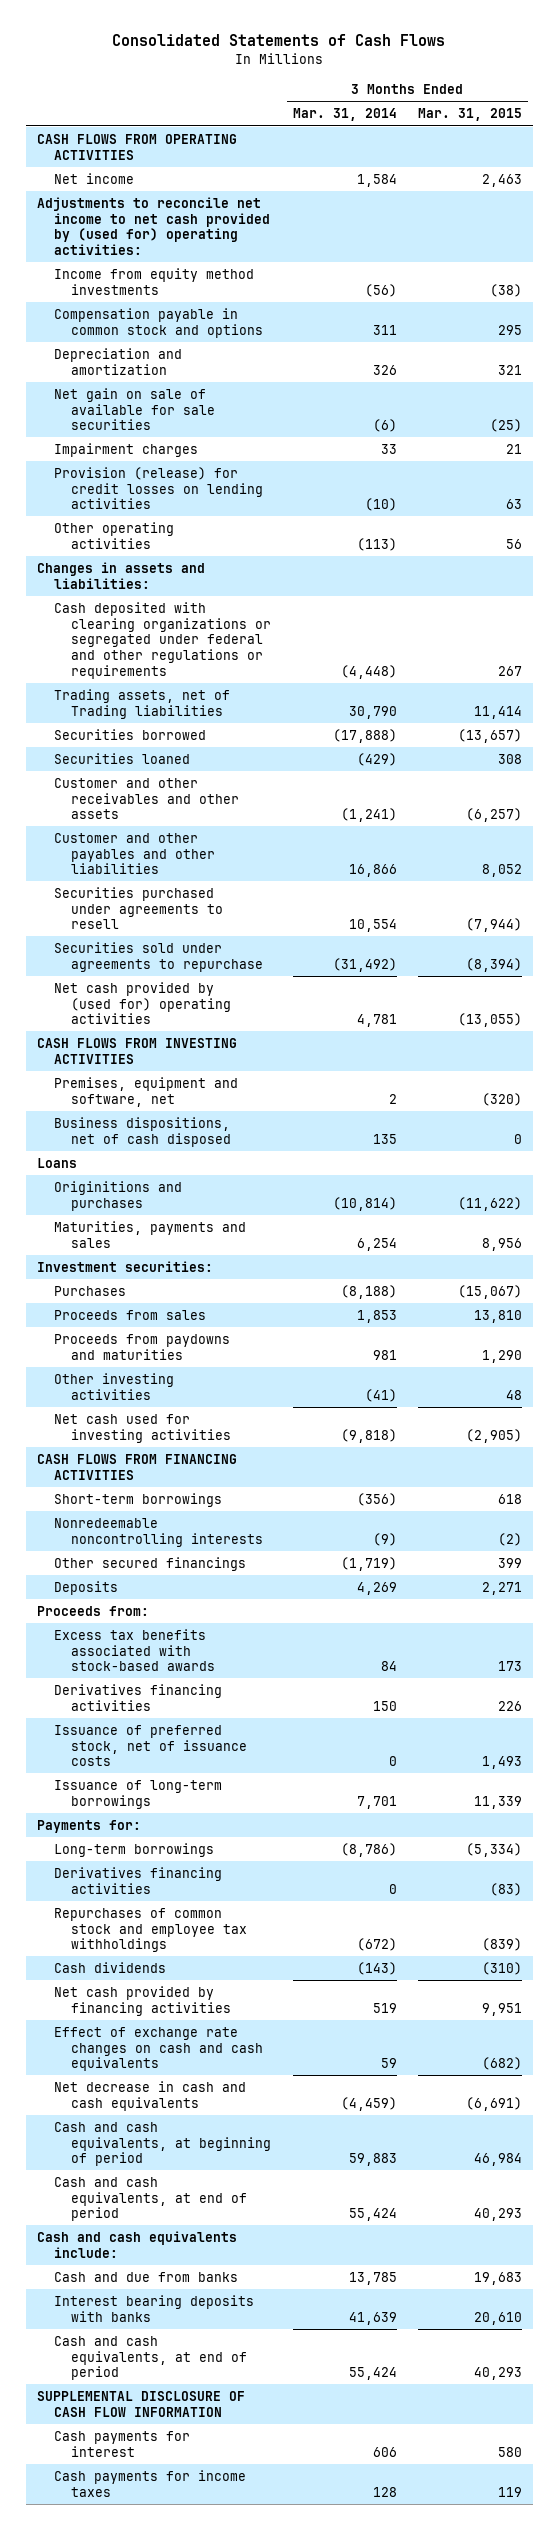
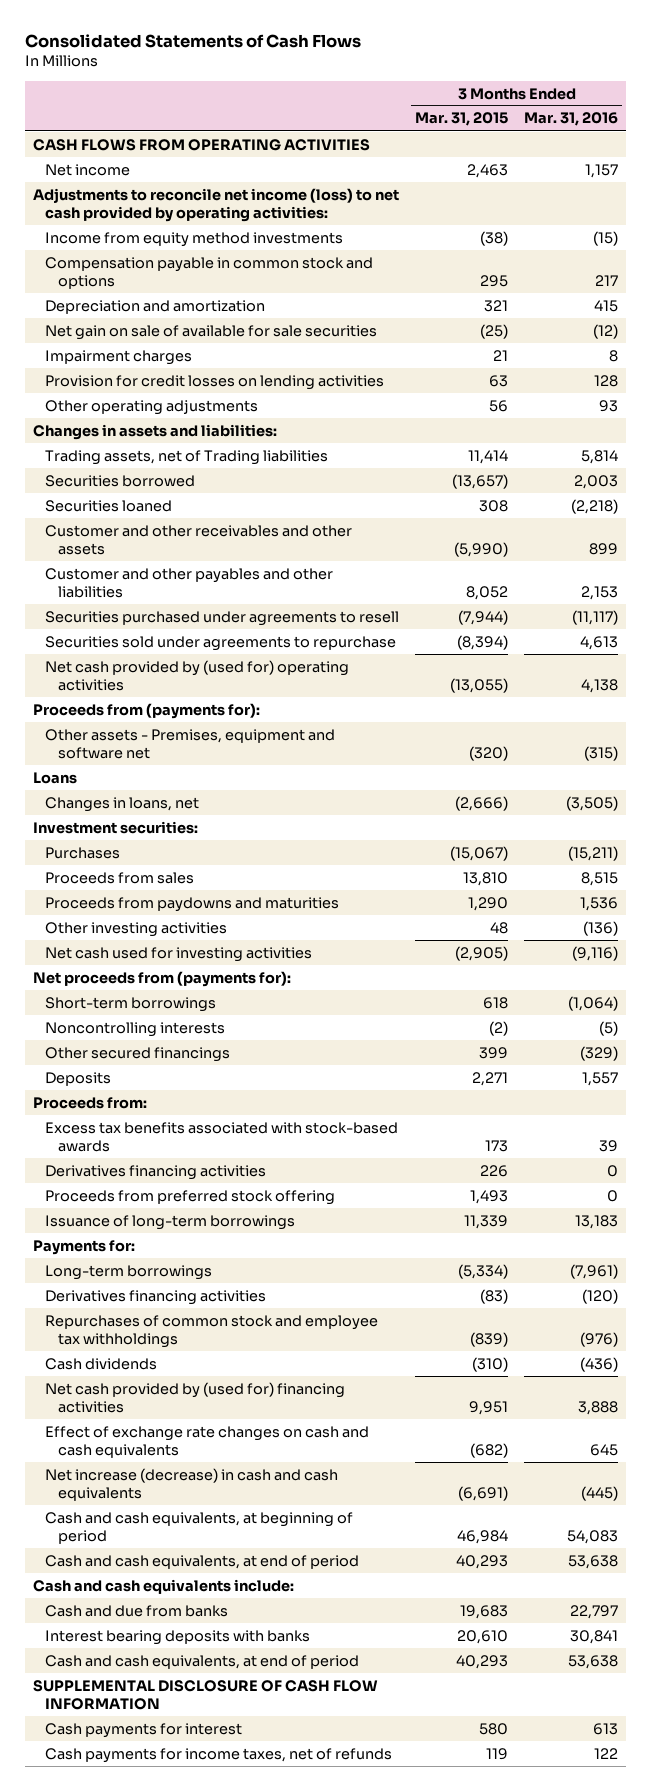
[292,108,397,122] Mar. 31, 2014 -> none
none -> [523,112,618,127] Mar. 31, 2016
[36,196,270,255] Adjustments to reconcile net income to net cash provided by (used for) operating activities: -> [32,187,399,222] Adjustments to reconcile net income (loss) to net cash provided by operating activities:
[53,466,263,510] Provision (release) for credit losses on lending activities -> [45,374,385,390] Provision for credit losses on lending activities
[53,521,174,549] Other operating activities -> [45,399,259,415] Other operating adjustments
[53,601,271,679] Cash deposited with clearing organizations or segregated under federal and other regulations or requirements -> none
[466,808,523,823] (6,257) -> [454,541,509,557] (5,990)
[36,1037,237,1064] CASH FLOWS FROM INVESTING ACTIVITIES -> none
[53,1116,231,1147] Business dispositions, net of cash disposed -> none
none -> [32,702,260,719] Proceeds from (payments for):
[53,1076,238,1107] Premises, equipment and software, net -> [45,728,336,759] Other assets - Premises, equipment and software net
[53,1180,182,1211] Originitions and purchases -> none
[53,1220,246,1248] Maturities, payments and sales -> none
none -> [45,796,200,812] Changes in loans, net
[36,1453,237,1480] CASH FLOWS FROM FINANCING ACTIVITIES -> none
none -> [32,970,291,987] Net proceeds from (payments for):
[53,1517,263,1547] Nonredeemable noncontrolling interests -> [45,1021,226,1037] Noncontrolling interests
[53,1724,247,1767] Issuance of preferred stock, net of issuance costs -> [45,1189,336,1205] Proceeds from preferred stock offering
[53,1985,231,2016] Net cash provided by financing activities -> [45,1381,346,1413] Net cash provided by (used for) financing activities
[53,2080,246,2111] Net decrease in cash and cash equivalents -> [45,1467,339,1501] Net increase (decrease) in cash and cash equivalents
[53,2469,246,2497] Cash payments for income taxes -> [45,1747,393,1763] Cash payments for income taxes, net of refunds

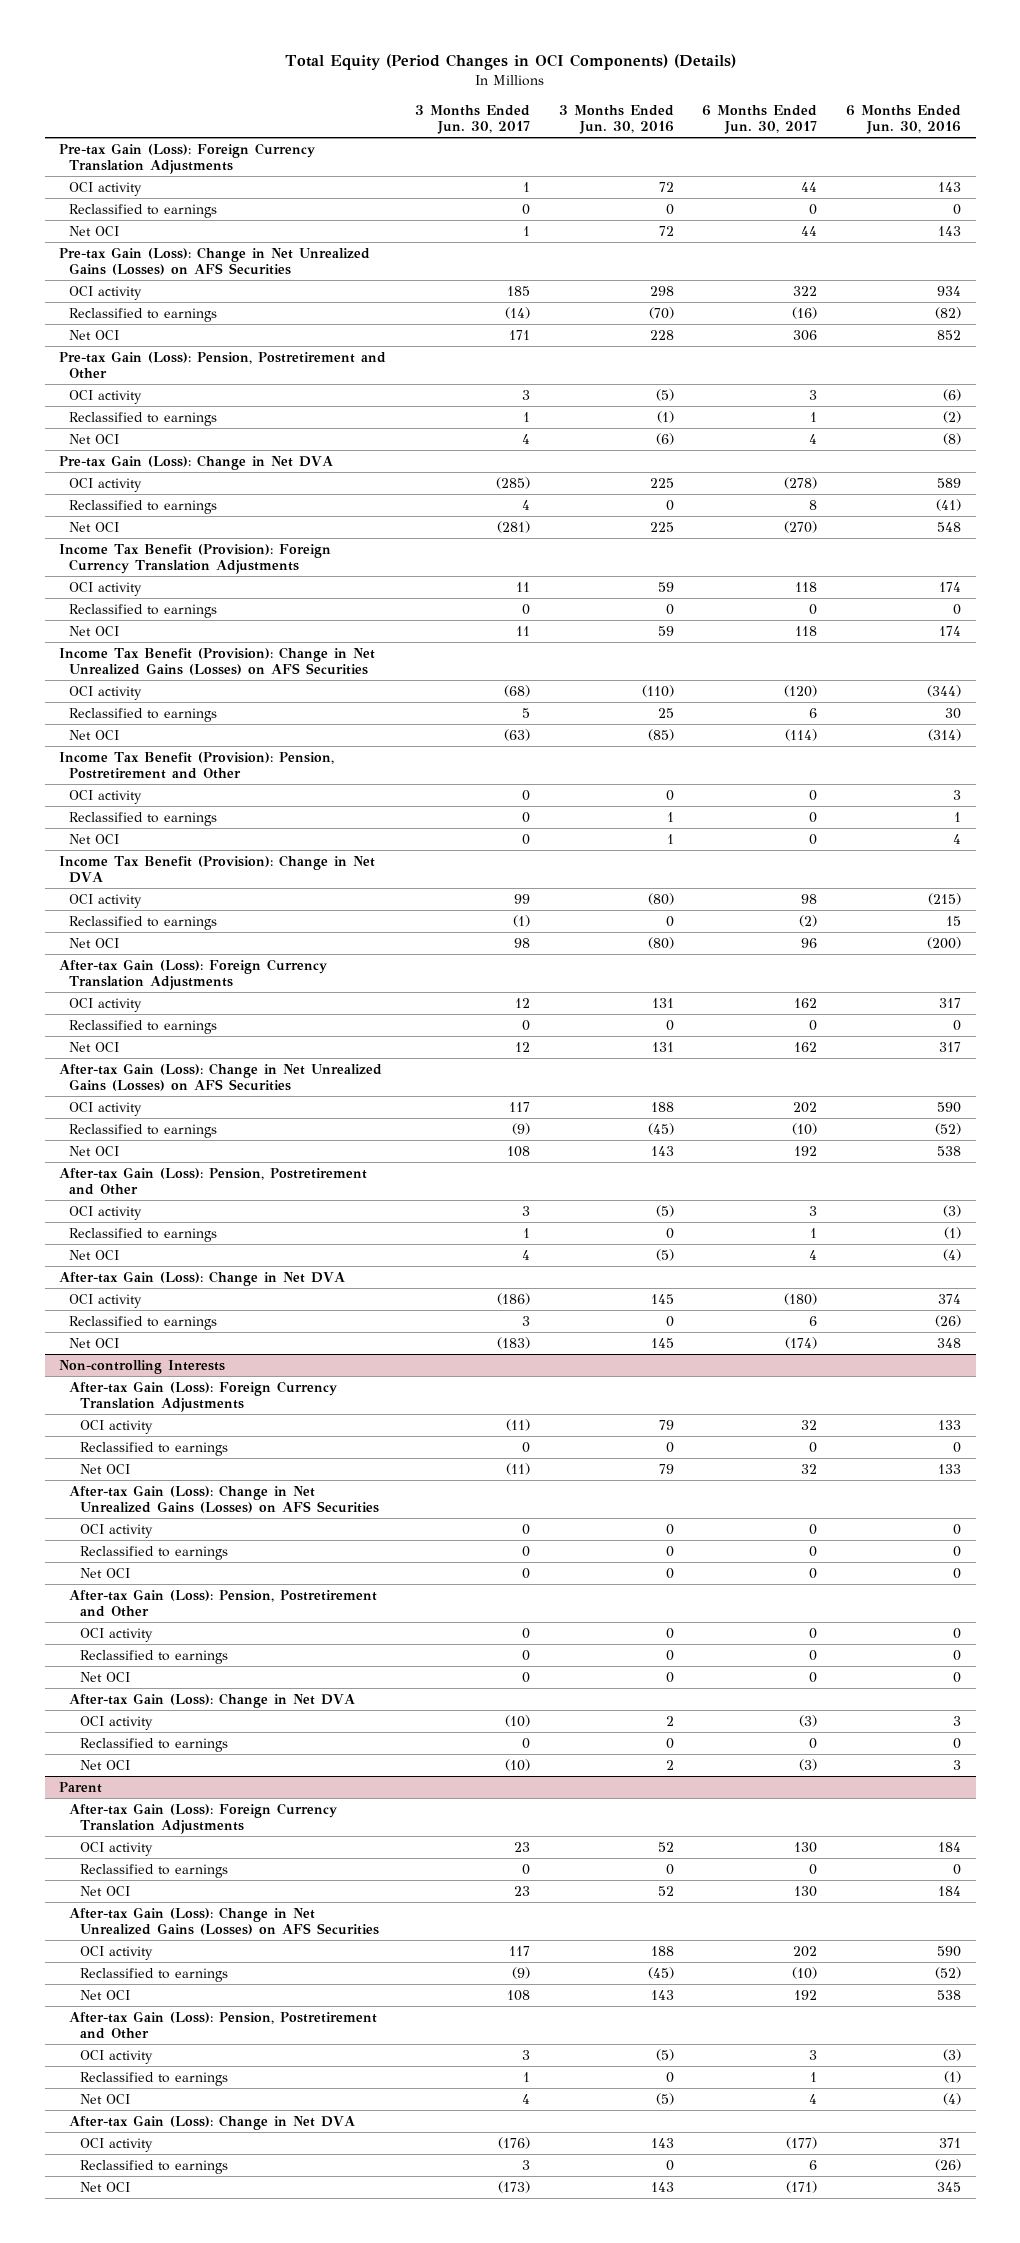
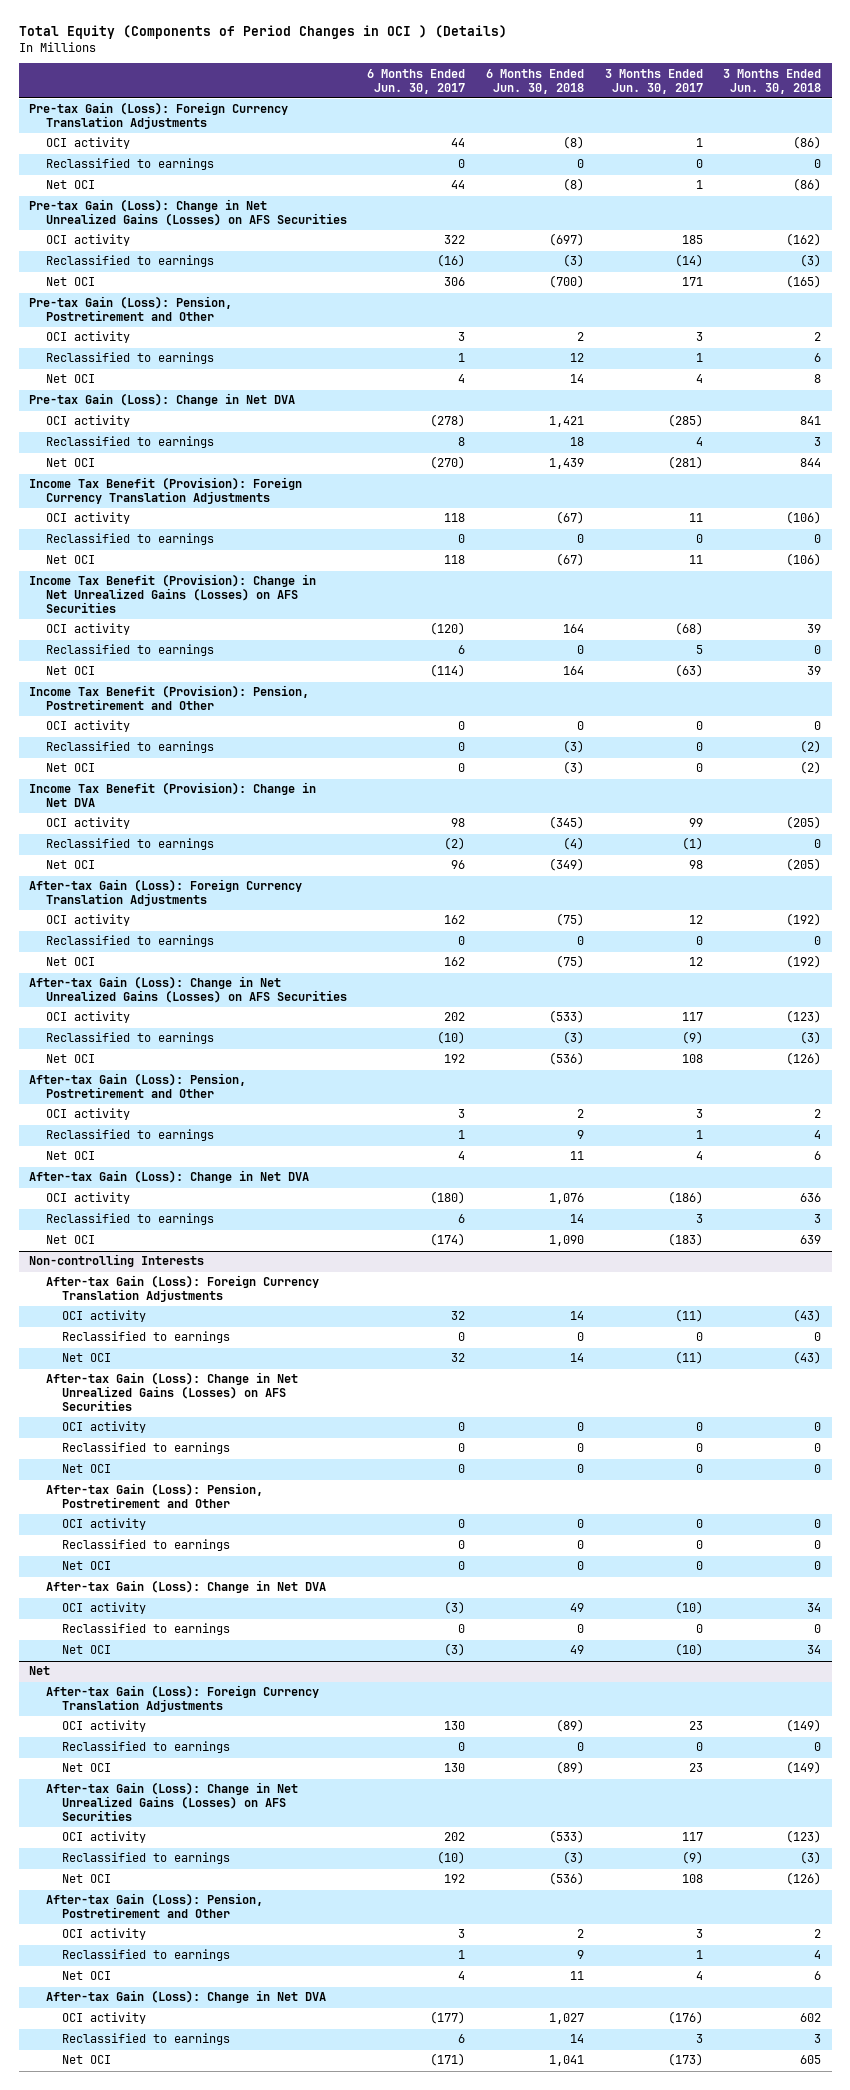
[285,54,737,71] Total Equity (Period Changes in OCI Components) (Details) -> [18,25,507,40] Total Equity (Components of Period Changes in OCI ) (Details)
[558,105,674,135] 3 Months Ended Jun. 30, 2016 -> none
[846,105,962,135] 6 Months Ended Jun. 30, 2016 -> none
none -> [486,68,585,94] 6 Months Ended Jun. 30, 2018
none -> [723,68,822,94] 3 Months Ended Jun. 30, 2018
[59,1781,103,1793] Parent -> [28,1666,50,1676] Net

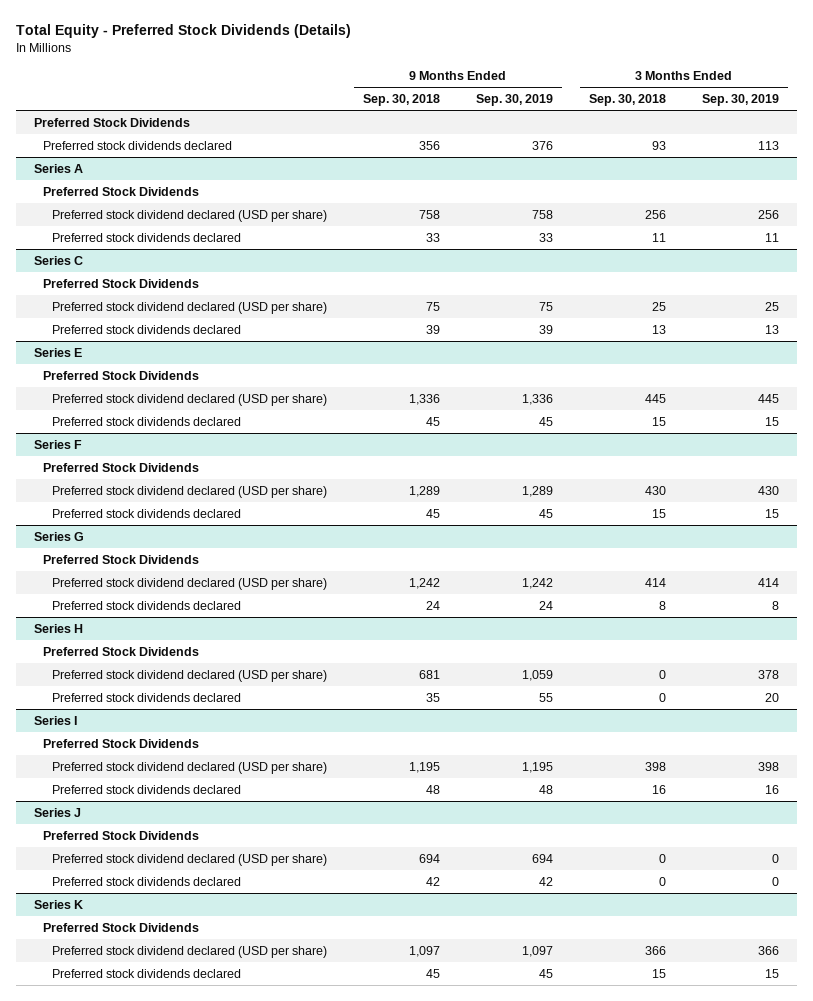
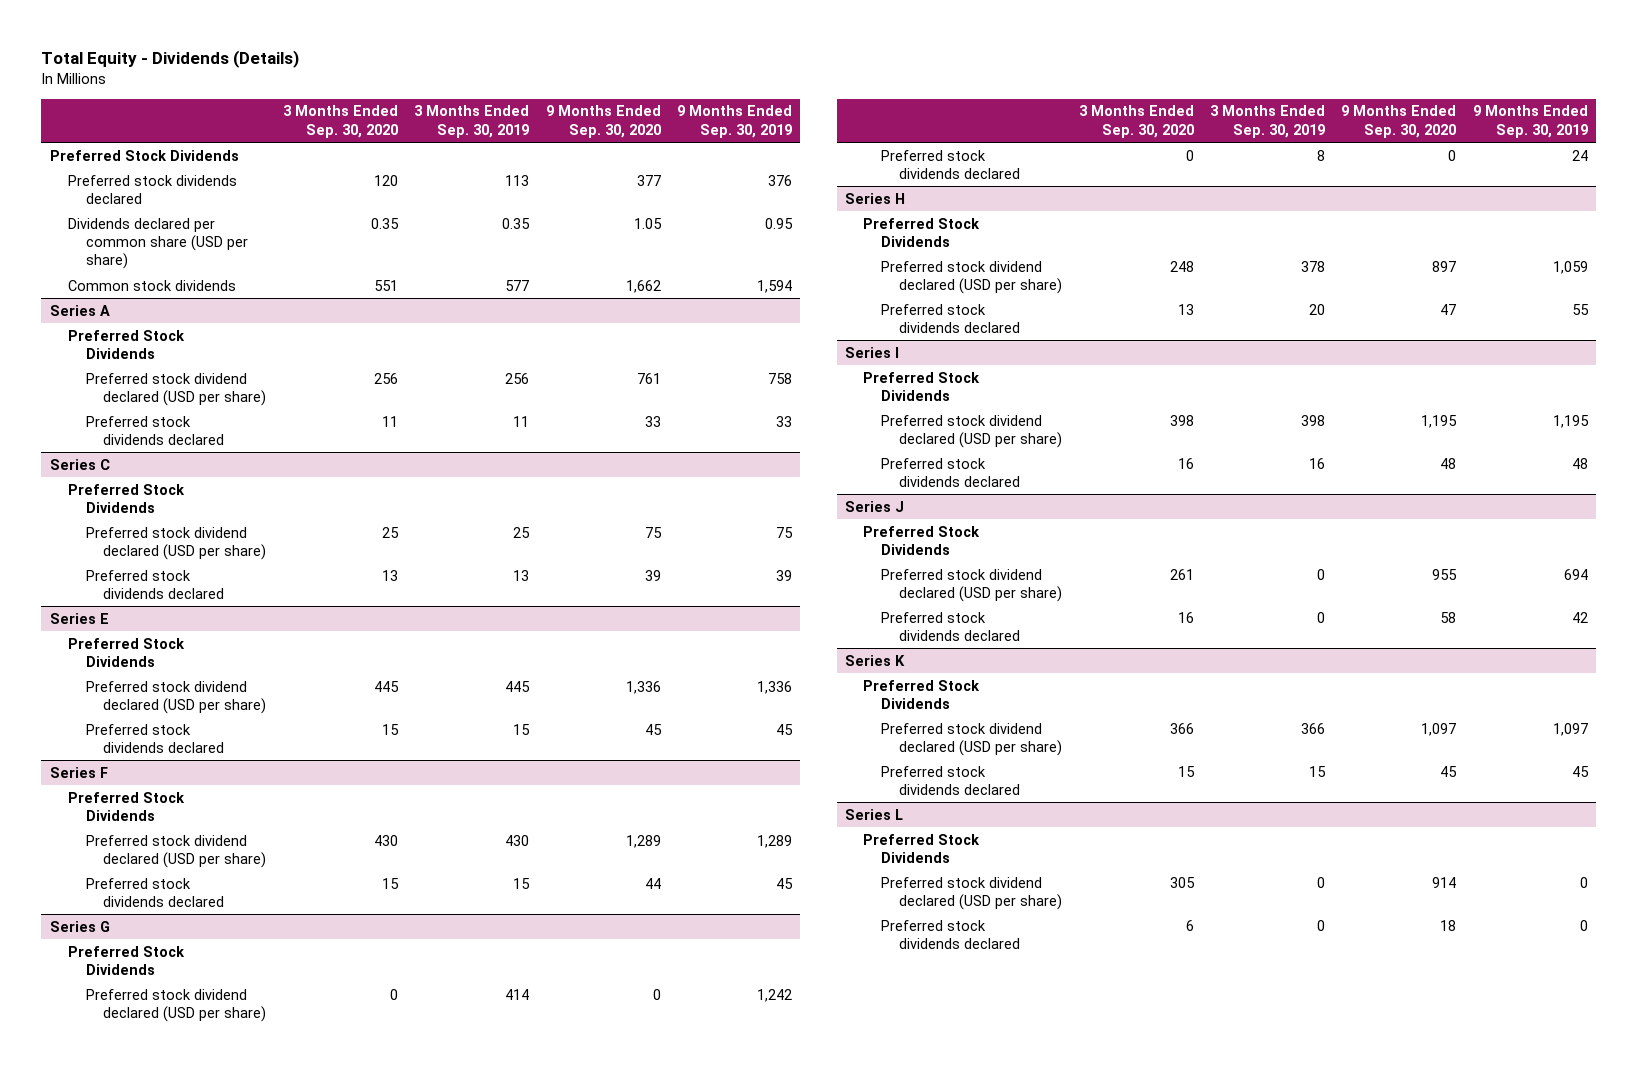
[15,24,351,39] Total Equity - Preferred Stock Dividends (Details) -> [41,50,300,69] Total Equity - Dividends (Details)
[363,93,441,106] Sep. 30, 2018 -> none
[589,93,667,106] Sep. 30, 2018 -> none
none -> [282,105,398,138] 3 Months Ended Sep. 30, 2020
none -> [545,105,661,138] 9 Months Ended Sep. 30, 2020
none -> [67,217,248,270] Dividends declared per common share (USD per share)
none -> [67,279,236,291] Common stock dividends
none -> [845,808,904,820] Series L
none -> [863,833,981,864] Preferred Stock Dividends
none -> [881,876,1063,911] Preferred stock dividend declared (USD per share)
none -> [881,919,1021,950] Preferred stock dividends declared

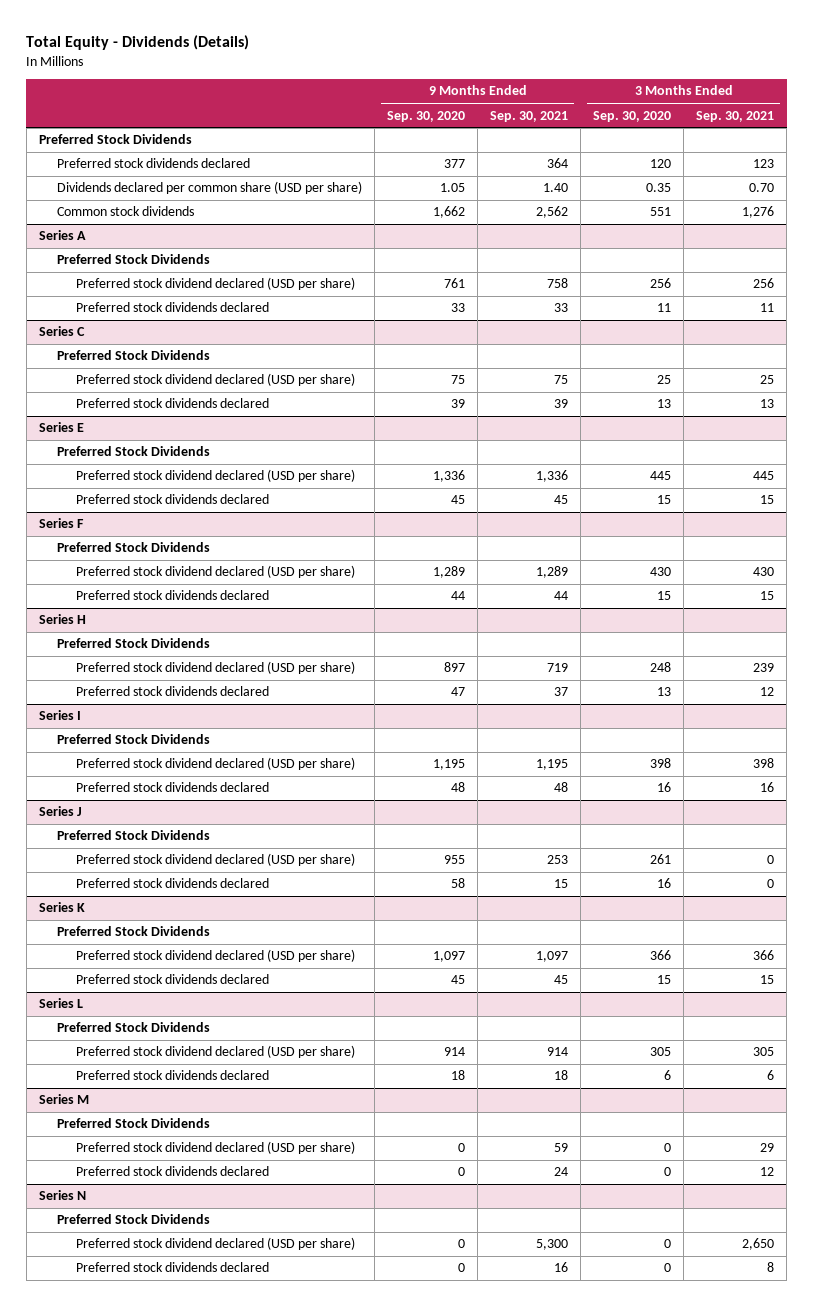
[414,105,530,138] 3 Months Ended Sep. 30, 2019 -> none
[677,105,793,138] 9 Months Ended Sep. 30, 2019 -> none
none -> [490,110,569,122] Sep. 30, 2021
none -> [696,110,775,122] Sep. 30, 2021
[49,920,110,932] Series G -> none
[67,945,185,976] Preferred Stock Dividends -> none
[85,988,267,1023] Preferred stock dividend declared (USD per share) -> none
[881,149,1021,180] Preferred stock dividends declared -> none
none -> [38,1094,89,1105] Series M
none -> [57,1118,211,1129] Preferred Stock Dividends
none -> [76,1141,356,1155] Preferred stock dividend declared (USD per share)
none -> [76,1166,270,1177] Preferred stock dividends declared
none -> [38,1190,86,1201] Series N
none -> [57,1214,211,1225] Preferred Stock Dividends
none -> [76,1237,356,1251] Preferred stock dividend declared (USD per share)
none -> [76,1262,270,1273] Preferred stock dividends declared

